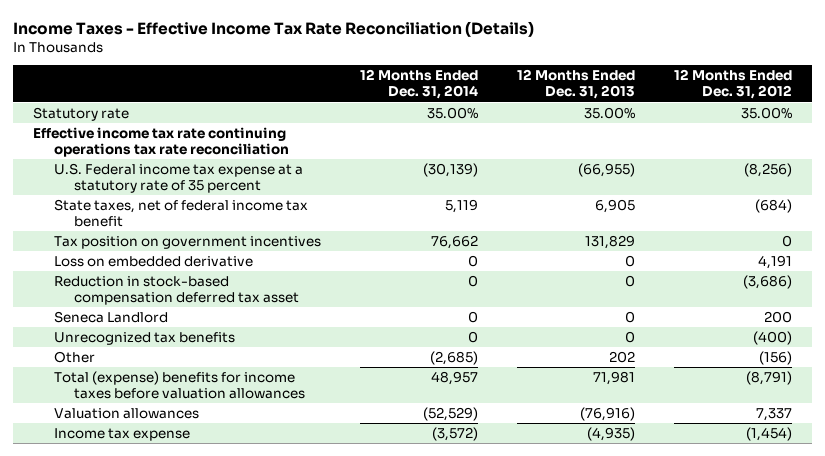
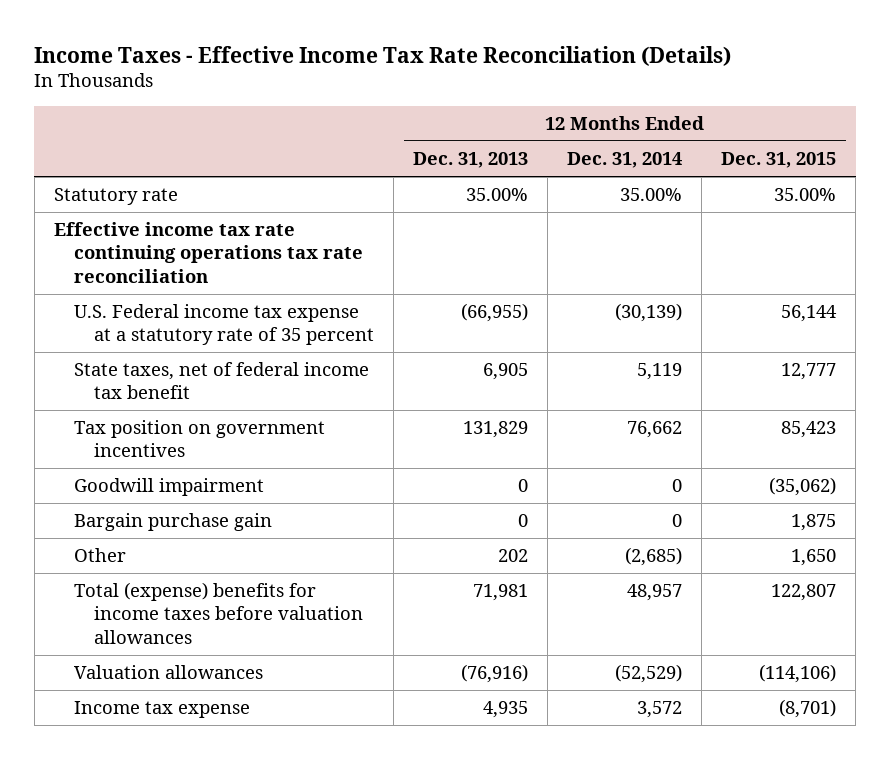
[674,69,793,100] 12 Months Ended Dec. 31, 2012 -> none
none -> [721,152,837,169] Dec. 31, 2015
[53,255,253,267] Loss on embedded derivative -> none
[53,275,300,306] Reduction in stock-based compensation deferred tax asset -> none
[53,310,168,323] Seneca Landlord -> none
[53,331,235,345] Unrecognized tax benefits -> none
none -> [73,478,264,497] Goodwill impairment
none -> [73,513,272,532] Bargain purchase gain
[431,426,478,441] (3,572) -> [637,701,683,719] 3,572
[587,426,636,441] (4,935) -> [483,701,529,719] 4,935

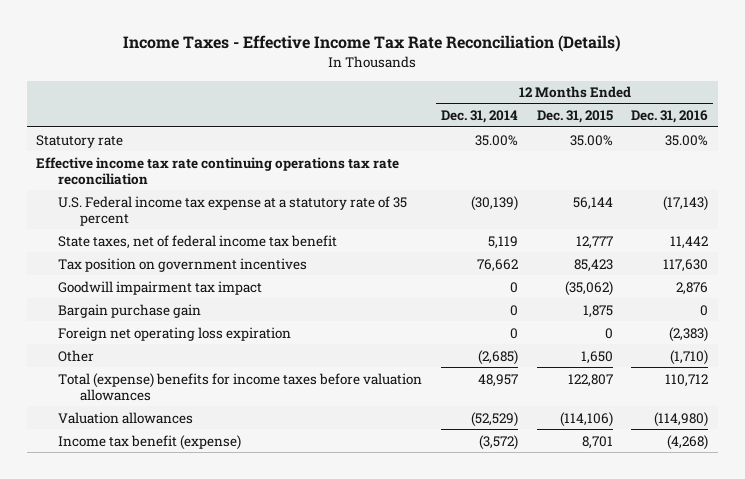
[413,152,529,169] Dec. 31, 2013 -> none
none -> [631,110,709,124] Dec. 31, 2016
[73,478,264,497] Goodwill impairment -> [57,280,262,295] Goodwill impairment tax impact
none -> [57,326,291,341] Foreign net operating loss expiration
[73,701,250,719] Income tax expense -> [57,434,241,450] Income tax benefit (expense)
[637,701,683,719] 3,572 -> [478,434,518,450] (3,572)
[779,699,837,719] (8,701) -> [581,435,613,449] 8,701

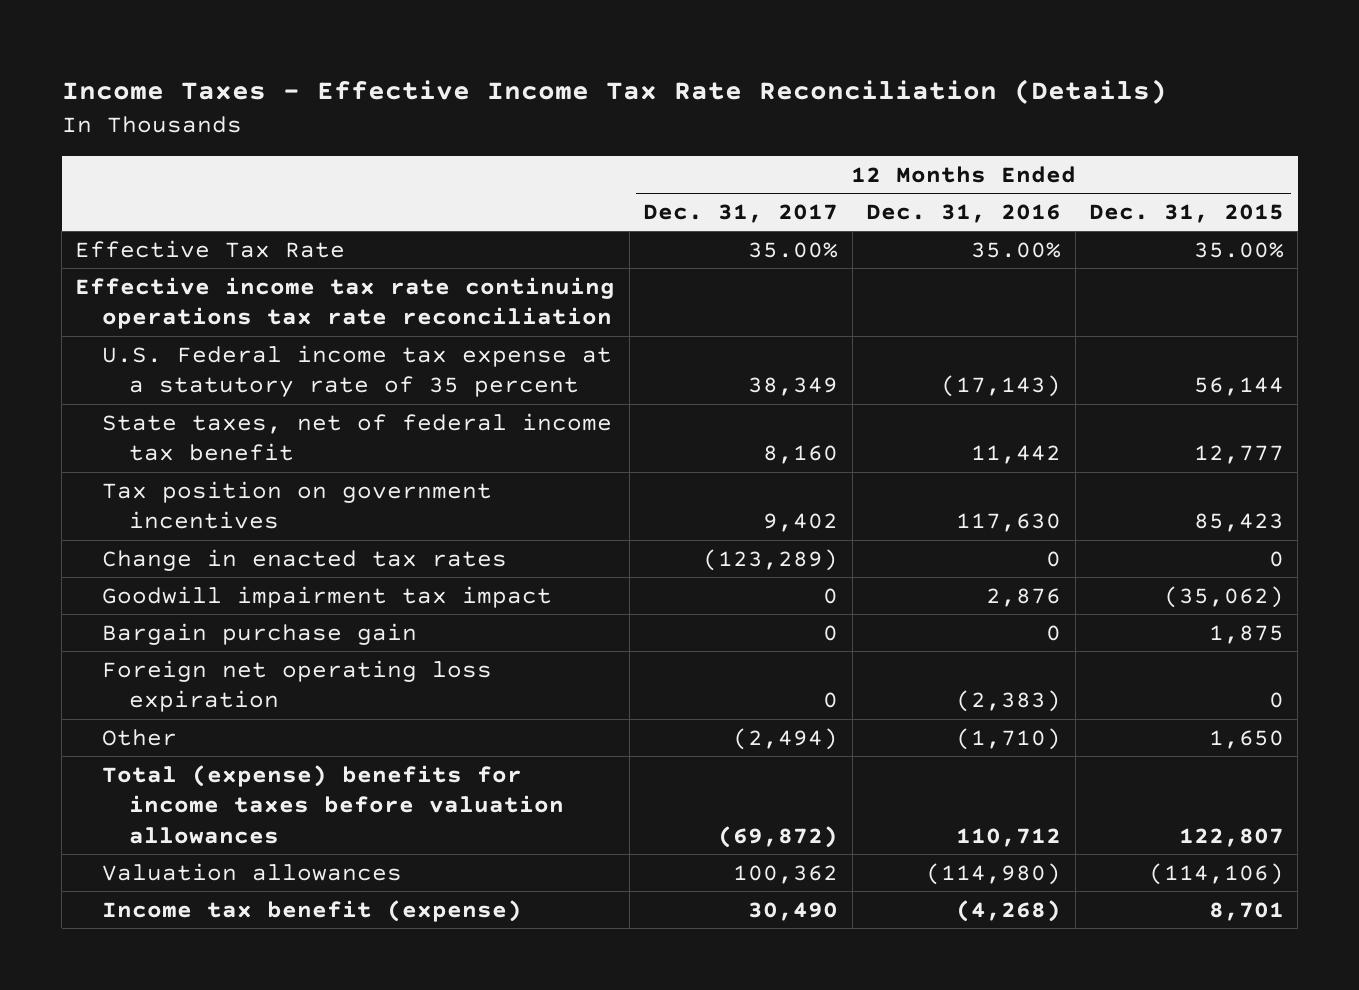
[440,110,518,124] Dec. 31, 2014 -> none
none -> [643,203,839,223] Dec. 31, 2017
[36,134,124,148] Statutory rate -> [75,239,346,258] Effective Tax Rate
none -> [102,548,508,571] Change in enacted tax rates

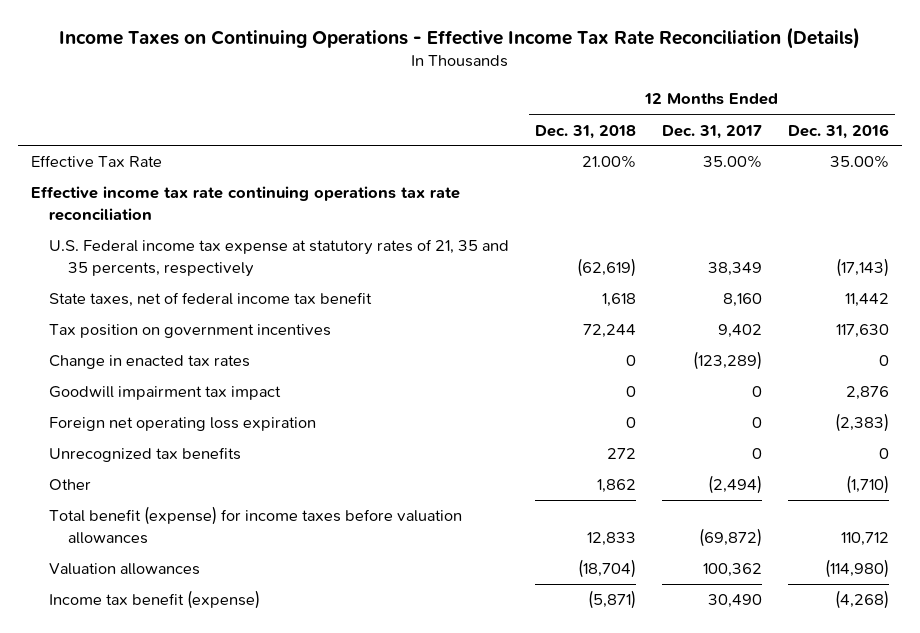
[61,79,1167,105] Income Taxes - Effective Income Tax Rate Reconciliation (Details) -> [58,26,860,49] Income Taxes on Continuing Operations - Effective Income Tax Rate Reconciliation (Details)
[1088,203,1284,223] Dec. 31, 2015 -> none
none -> [535,124,637,139] Dec. 31, 2018
[102,344,613,398] U.S. Federal income tax expense at a statutory rate of 35 percent -> [49,239,510,277] U.S. Federal income tax expense at statutory rates of 21, 35 and 35 percents, respectively
[102,622,418,645] Bargain purchase gain -> none
none -> [49,447,242,463] Unrecognized tax benefits
[102,764,564,845] Total (expense) benefits for income taxes before valuation allowances -> [49,506,463,544] Total benefit (expense) for income taxes before valuation allowances

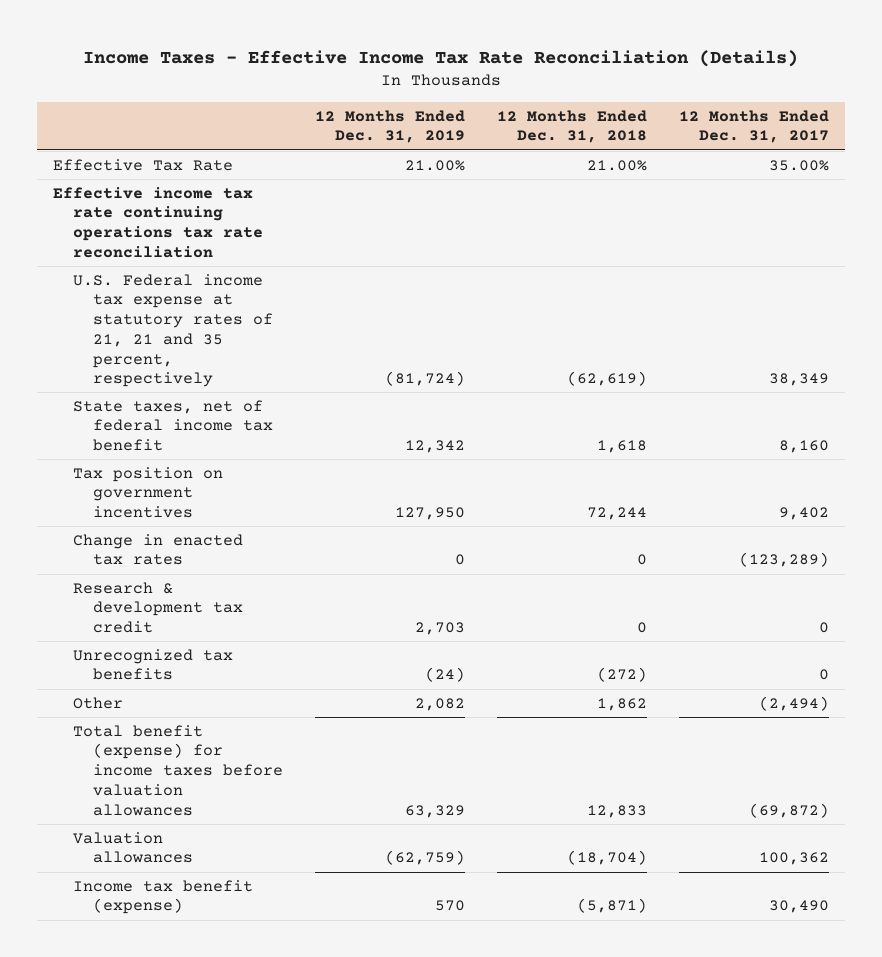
[58,26,860,49] Income Taxes on Continuing Operations - Effective Income Tax Rate Reconciliation (Details) -> [82,49,798,67] Income Taxes - Effective Income Tax Rate Reconciliation (Details)
[787,123,889,139] Dec. 31, 2016 -> none
none -> [314,109,465,144] 12 Months Ended Dec. 31, 2019
[49,239,510,277] U.S. Federal income tax expense at statutory rates of 21, 35 and 35 percents, respectively -> [72,273,273,388] U.S. Federal income tax expense at statutory rates of 21, 21 and 35 percent, respectively
[49,386,282,401] Goodwill impairment tax impact -> none
[49,417,317,432] Foreign net operating loss expiration -> none
none -> [72,581,243,634] Research & development tax credit
[607,448,637,460] 272 -> [596,667,647,683] (272)

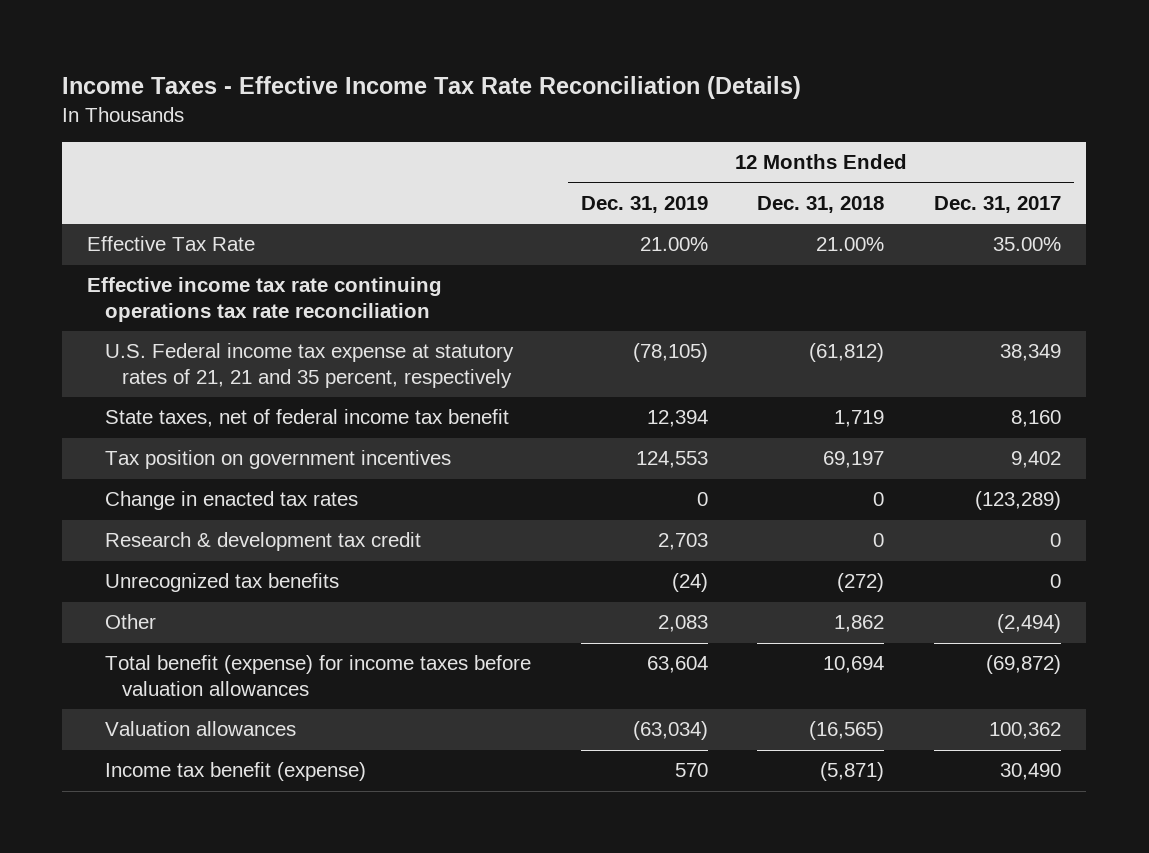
[384,371,465,387] (81,724) -> [632,343,708,363] (78,105)
[566,371,647,387] (62,619) -> [809,343,885,363] (61,812)
[404,440,465,454] 12,342 -> [646,410,708,428] 12,394
[596,440,647,454] 1,618 -> [834,410,885,428] 1,719
[394,507,465,521] 127,950 -> [635,451,708,469] 124,553
[586,507,647,521] 72,244 -> [823,451,885,469] 69,197
[414,697,465,711] 2,082 -> [657,615,708,633] 2,083
[404,804,465,818] 63,329 -> [646,656,708,674] 63,604
[586,804,647,818] 12,833 -> [823,656,885,674] 10,694
[384,850,465,866] (62,759) -> [632,721,708,741] (63,034)
[566,850,647,866] (18,704) -> [809,721,885,741] (16,565)

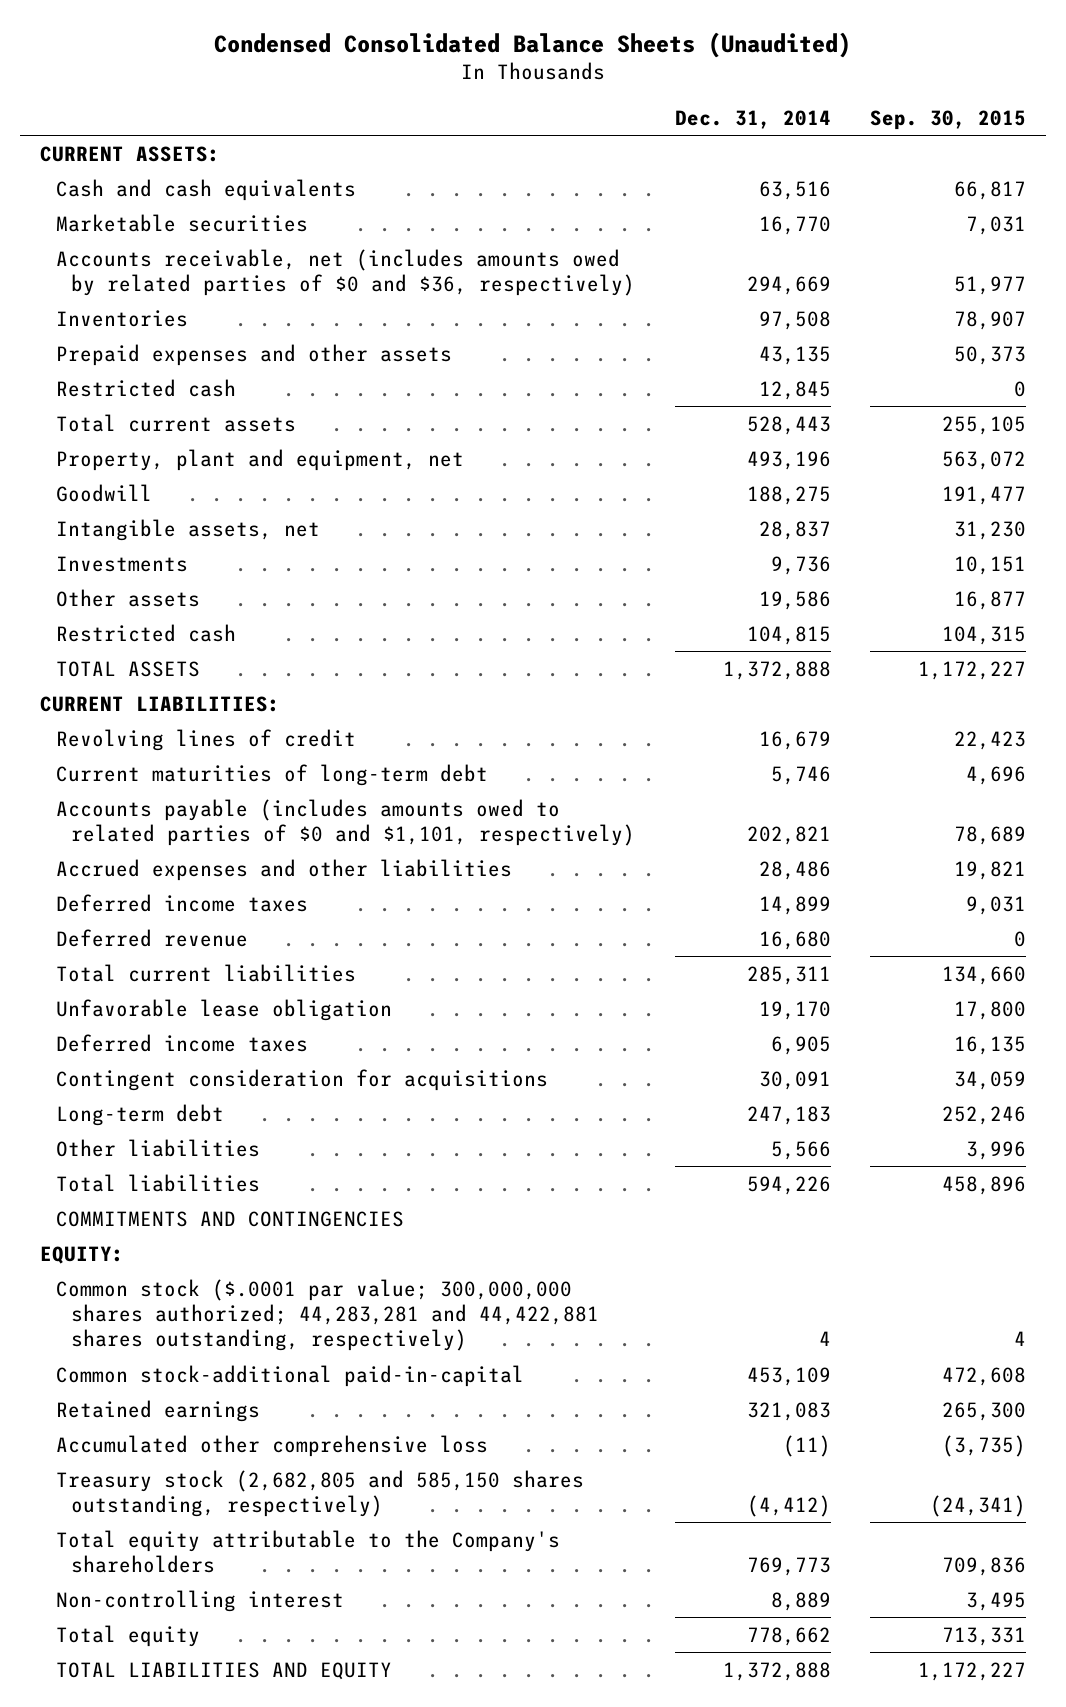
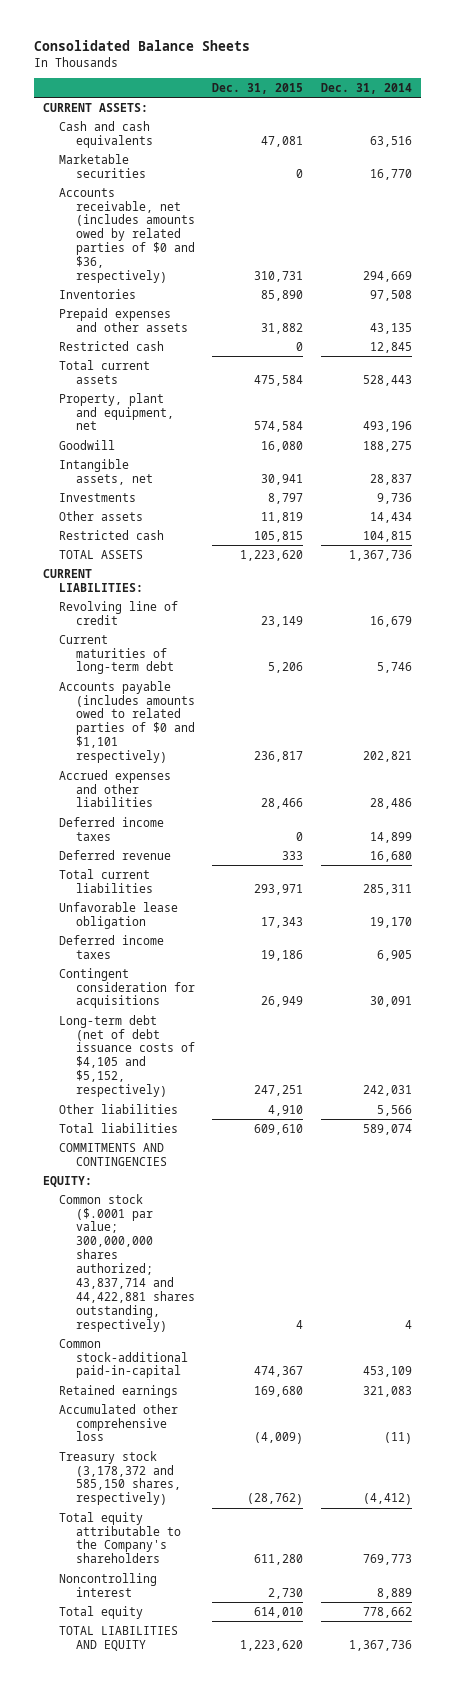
[213,31,851,58] Condensed Consolidated Balance Sheets (Unaudited) -> [33,40,250,52] Consolidated Balance Sheets
[870,109,1027,130] Sep. 30, 2015 -> none
none -> [212,82,304,94] Dec. 31, 2015
[758,590,831,610] 19,586 -> [369,511,412,523] 14,434
[722,660,831,680] 1,372,888 -> [348,549,412,561] 1,367,736
[55,728,356,751] Revolving lines of credit -> [59,600,179,625] Revolving line of credit
[55,798,636,847] Accounts payable (includes amounts owed to related parties of $0 and $1,101, respectively) -> [59,680,195,764] Accounts payable (includes amounts owed to related parties of $0 and $1,101 respectively)
[55,1103,224,1126] Long-term debt -> none
none -> [59,1014,195,1098] Long-term debt (net of debt issuance costs of $4,105 and $5,152, respectively)
[746,1175,831,1195] 594,226 -> [362,1123,412,1135] 589,074
[55,1278,600,1352] Common stock ($.0001 par value; 300,000,000 shares authorized; 44,283,281 and 44,422,881 shares outstanding, respectively) -> [59,1193,195,1332] Common stock ($.0001 par value; 300,000,000 shares authorized; 43,837,714 and 44,422,881 shares outstanding, respectively)
[55,1469,584,1518] Treasury stock (2,682,805 and 585,150 shares outstanding, respectively) -> [59,1450,181,1506] Treasury stock (3,178,372 and 585,150 shares, respectively)
[55,1589,344,1612] Non-controlling interest -> [59,1572,158,1597] Noncontrolling interest
[722,1661,831,1681] 1,372,888 -> [348,1639,412,1651] 1,367,736

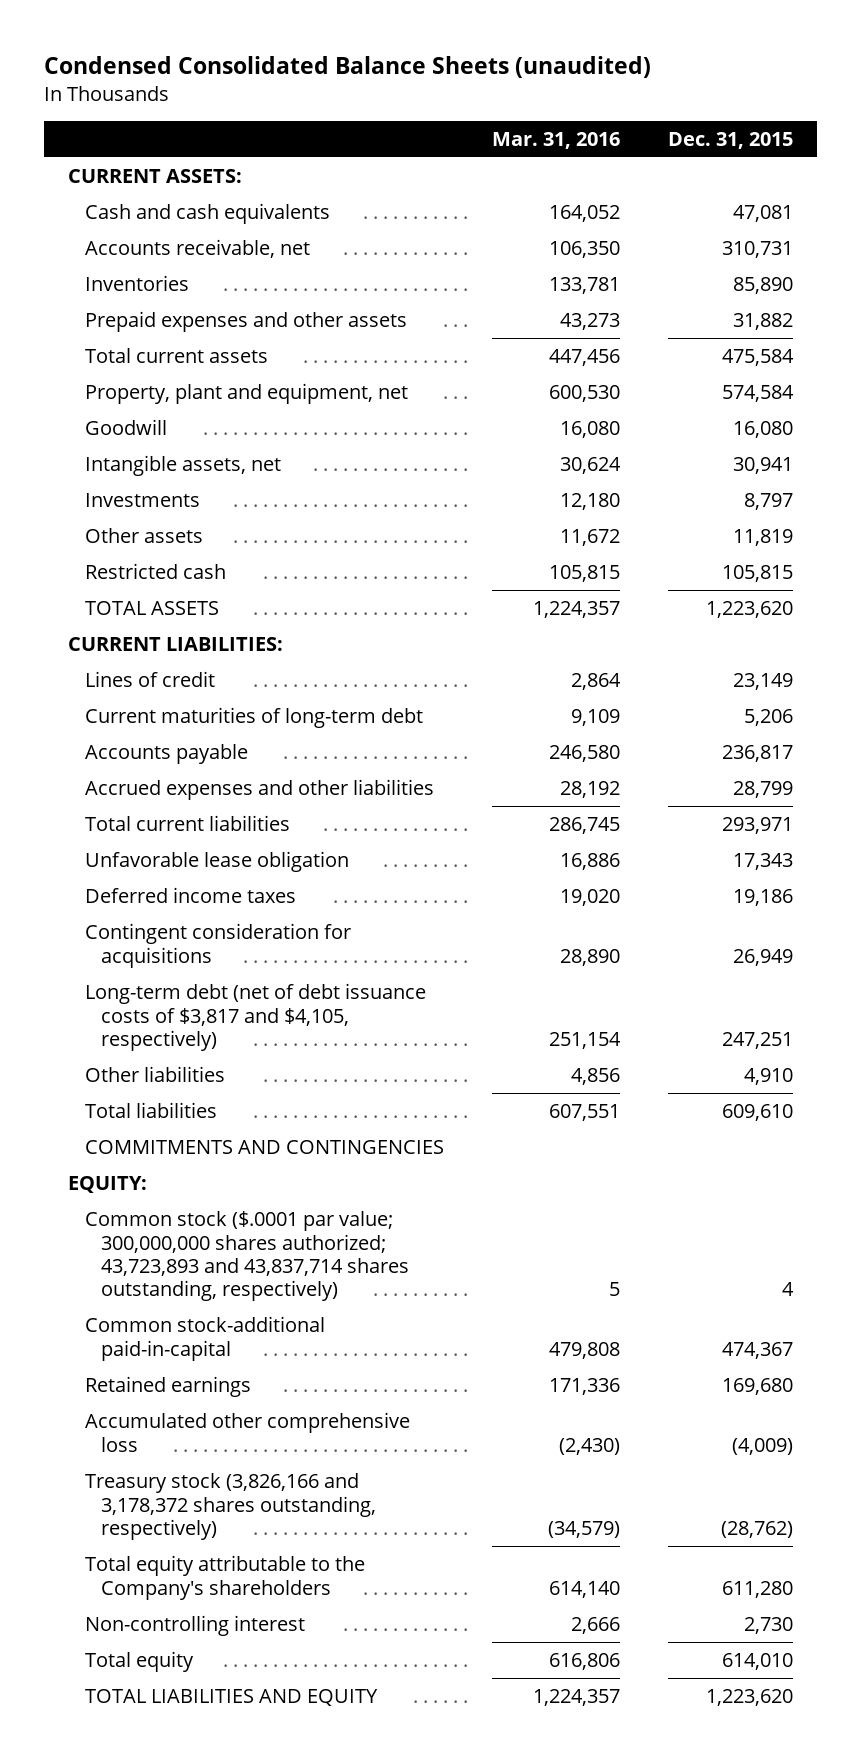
[33,40,250,52] Consolidated Balance Sheets -> [43,56,651,79] Condensed Consolidated Balance Sheets (unaudited)
[320,82,412,94] Dec. 31, 2014 -> none
none -> [491,131,620,149] Mar. 31, 2016
[59,153,146,178] Marketable securities -> none
[59,187,195,283] Accounts receivable, net (includes amounts owed by related parties of $0 and $36, respectively) -> [84,239,310,259] Accounts receivable, net
[59,340,165,351] Restricted cash -> none
[59,600,179,625] Revolving line of credit -> [84,671,215,688] Lines of credit
[59,816,165,841] Deferred income taxes -> none
[59,849,172,860] Deferred revenue -> none
[59,680,195,764] Accounts payable (includes amounts owed to related parties of $0 and $1,101 respectively) -> [84,744,248,765] Accounts payable
[261,798,304,810] 28,466 -> [733,781,794,799] 28,799
[59,1014,195,1098] Long-term debt (net of debt issuance costs of $4,105 and $5,152, respectively) -> [84,983,426,1051] Long-term debt (net of debt issuance costs of $3,817 and $4,105, respectively)
[59,1193,195,1332] Common stock ($.0001 par value; 300,000,000 shares authorized; 43,837,714 and 44,422,881 shares outstanding, respectively) -> [84,1211,410,1302] Common stock ($.0001 par value; 300,000,000 shares authorized; 43,723,893 and 43,837,714 shares outstanding, respectively)
[59,1450,181,1506] Treasury stock (3,178,372 and 585,150 shares, respectively) -> [84,1473,377,1540] Treasury stock (3,826,166 and 3,178,372 shares outstanding, respectively)
[59,1572,158,1597] Noncontrolling interest -> [84,1615,305,1637] Non-controlling interest

